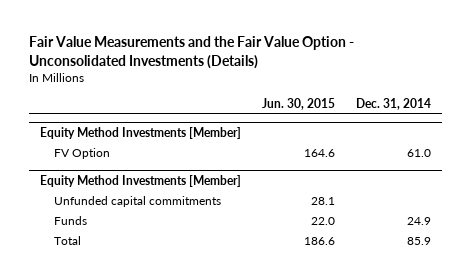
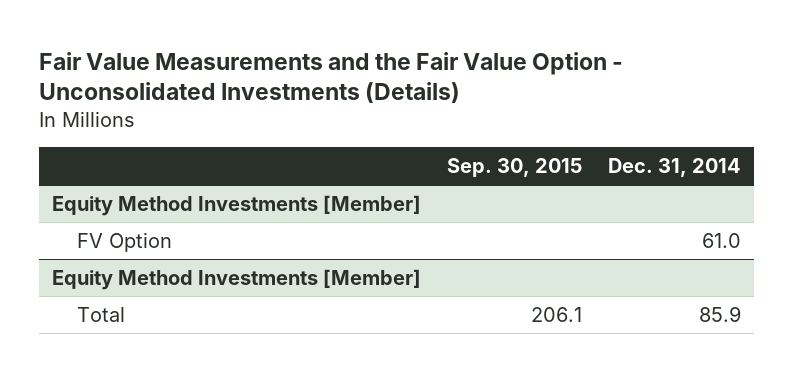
[261,97,335,110] Jun. 30, 2015 -> none
none -> [446,157,582,177] Sep. 30, 2015
[53,196,221,208] Unfunded capital commitments -> none
[53,216,87,226] Funds -> none

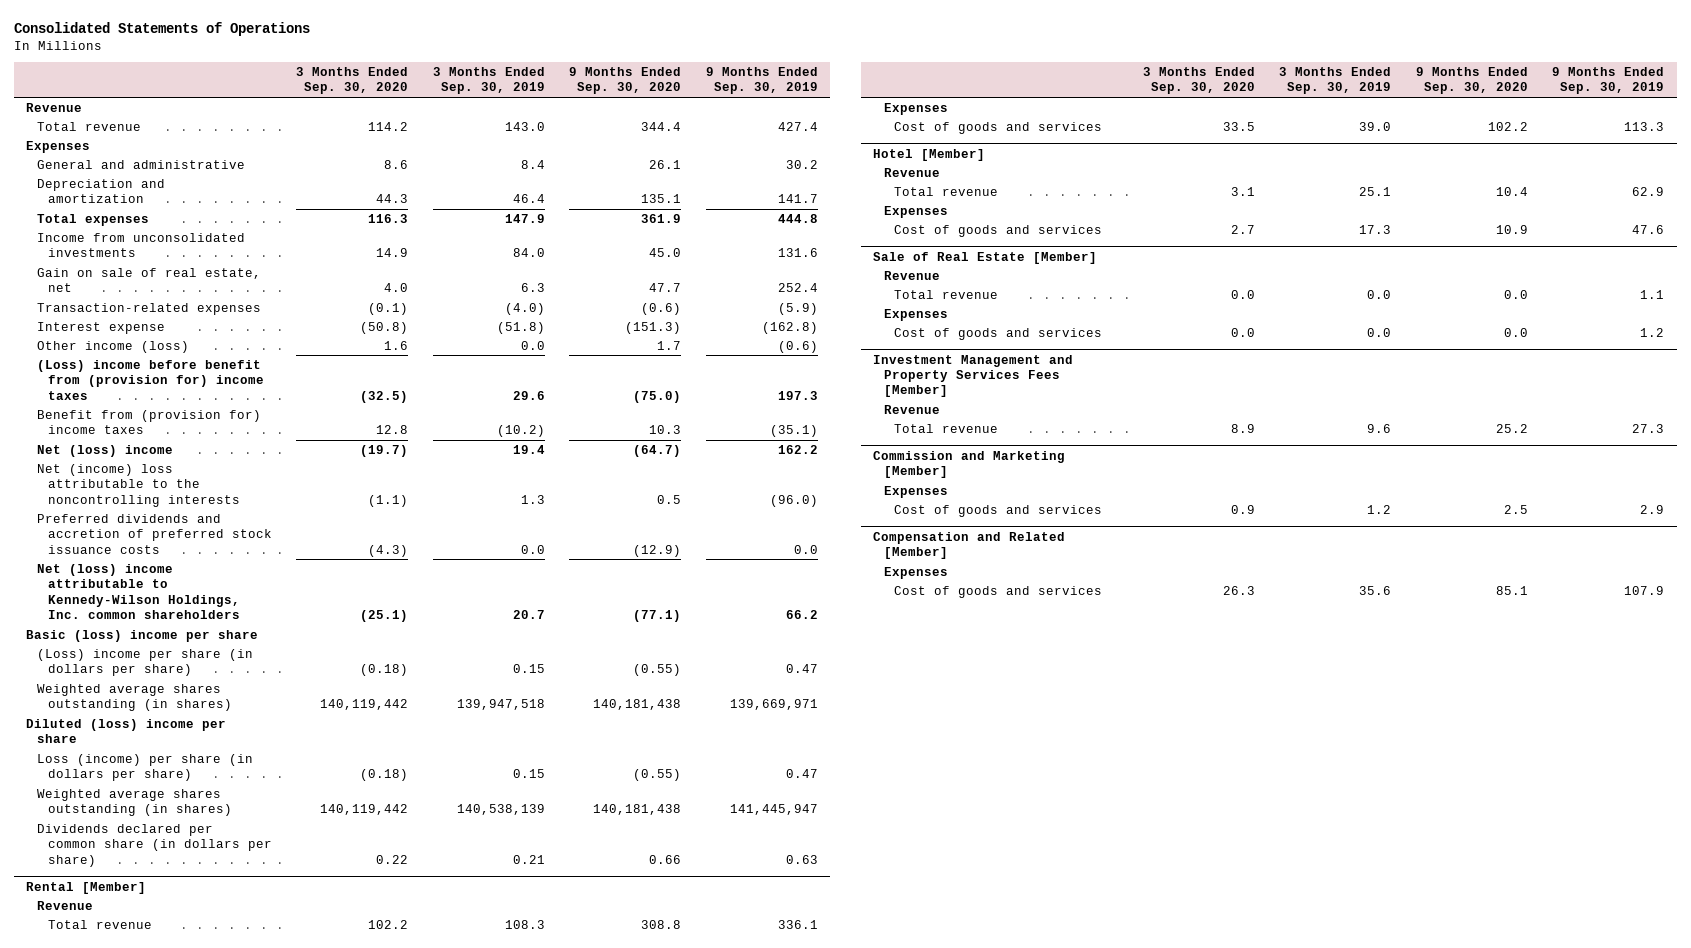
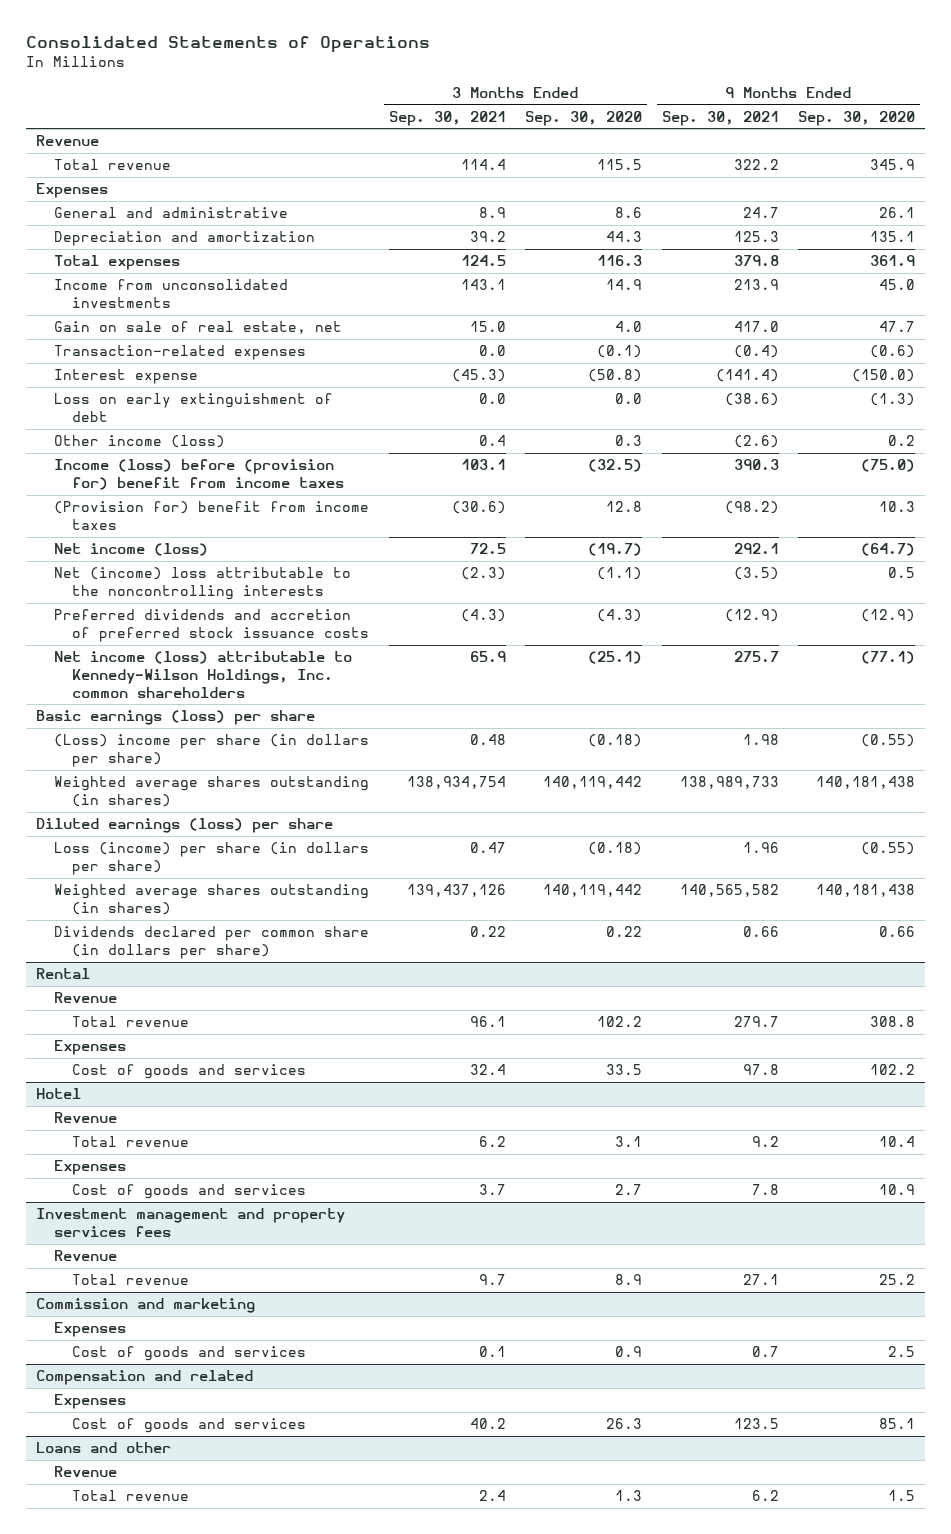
[432,66,545,95] 3 Months Ended Sep. 30, 2019 -> none
[705,66,818,95] 9 Months Ended Sep. 30, 2019 -> none
none -> [388,110,506,126] Sep. 30, 2021
none -> [661,110,779,126] Sep. 30, 2021
[368,121,409,131] 114.2 -> [597,159,643,171] 115.5
[641,121,682,131] 344.4 -> [870,159,916,171] 345.9
[625,321,682,334] (151.3) -> [852,369,916,383] (150.0)
none -> [53,393,333,422] Loss on early extinguishment of debt
[384,340,409,350] 1.6 -> [615,435,643,447] 0.3
[657,340,682,350] 1.7 -> [888,435,916,447] 0.2
[37,359,264,400] (Loss) income before benefit from (provision for) income taxes -> [53,459,344,490] Income (loss) before (provision for) benefit from income taxes
[37,409,262,435] Benefit from (provision for) income taxes -> [53,501,369,530] (Provision for) benefit from income taxes
[37,444,174,457] Net (loss) income -> [53,543,208,557] Net income (loss)
[37,563,240,620] Net (loss) income attributable to Kennedy-Wilson Holdings, Inc. common shareholders -> [53,651,352,698] Net income (loss) attributable to Kennedy-Wilson Holdings, Inc. common shareholders
[26,629,259,642] Basic (loss) income per share -> [35,710,315,726] Basic earnings (loss) per share
[26,718,227,744] Diluted (loss) income per share -> [35,818,333,834] Diluted earnings (loss) per share
[26,881,147,894] Rental [Member] -> [35,968,90,980] Rental
[872,148,985,161] Hotel [Member] -> [35,1088,81,1100] Hotel
[872,251,1097,264] Sale of Real Estate [Member] -> none
[883,270,940,280] Revenue -> none
[894,289,999,299] Total revenue -> none
[883,308,948,321] Expenses -> none
[894,327,1103,340] Cost of goods and services -> none
[872,354,1073,398] Investment Management and Property Services Fees [Member] -> [35,1208,345,1237] Investment management and property services fees
[872,450,1065,478] Commission and Marketing [Member] -> [35,1298,255,1314] Commission and marketing
[872,531,1065,559] Compensation and Related [Member] -> [35,1370,253,1386] Compensation and related
none -> [35,1442,171,1454] Loans and other
none -> [53,1466,117,1478] Revenue
none -> [71,1490,189,1502] Total revenue

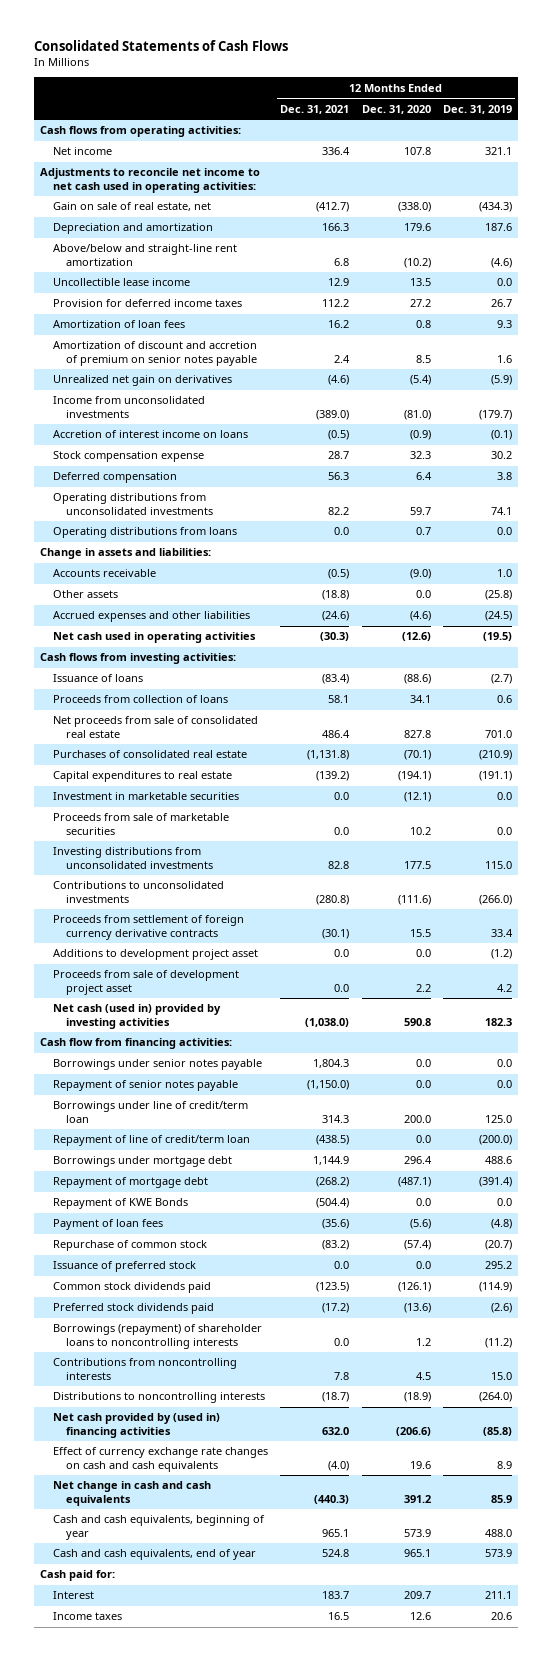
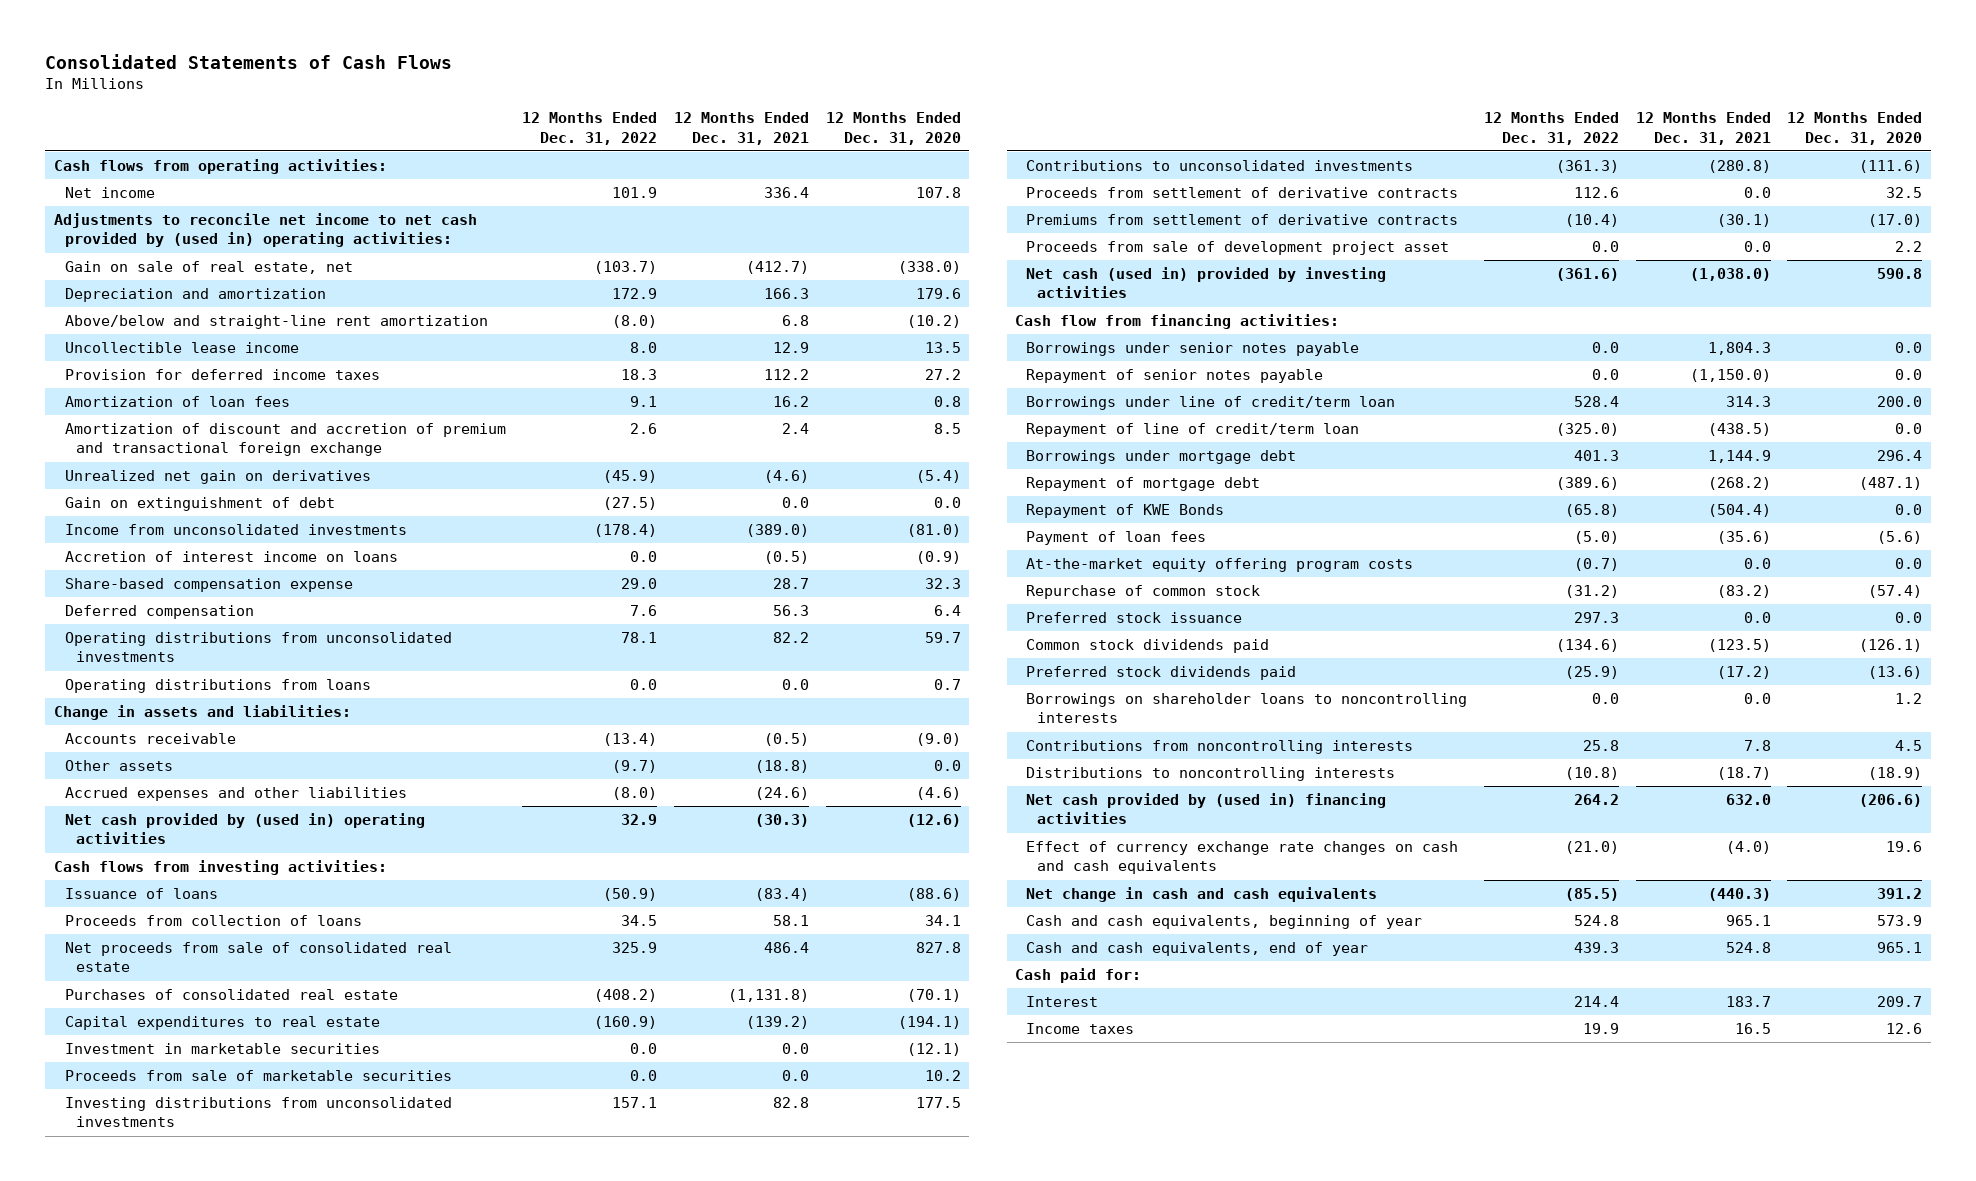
[443,104,513,114] Dec. 31, 2019 -> none
none -> [522,112,658,145] 12 Months Ended Dec. 31, 2022
[39,168,260,193] Adjustments to reconcile net income to net cash used in operating activities: -> [53,213,477,248] Adjustments to reconcile net income to net cash provided by (used in) operating activities:
[52,341,257,366] Amortization of discount and accretion of premium on senior notes payable -> [64,423,506,457] Amortization of discount and accretion of premium and transactional foreign exchange
none -> [64,497,335,512] Gain on extinguishment of debt
[52,451,204,463] Stock compensation expense -> [64,578,353,593] Share-based compensation expense
[52,632,256,644] Net cash used in operating activities -> [64,813,425,845] Net cash provided by (used in) operating activities
[52,949,258,961] Additions to development project asset -> none
none -> [1026,187,1459,199] Proceeds from settlement of derivative contracts
[52,915,244,940] Proceeds from settlement of foreign currency derivative contracts -> [1026,214,1459,226] Premiums from settlement of derivative contracts
[409,928,431,937] 15.5 -> [1868,214,1923,228] (17.0)
none -> [1026,558,1414,573] At-the-market equity offering program costs
[52,1261,196,1273] Issuance of preferred stock -> [1026,612,1243,624] Preferred stock issuance
[52,1324,262,1349] Borrowings (repayment) of shareholder loans to noncontrolling interests -> [1026,693,1468,724] Borrowings on shareholder loans to noncontrolling interests

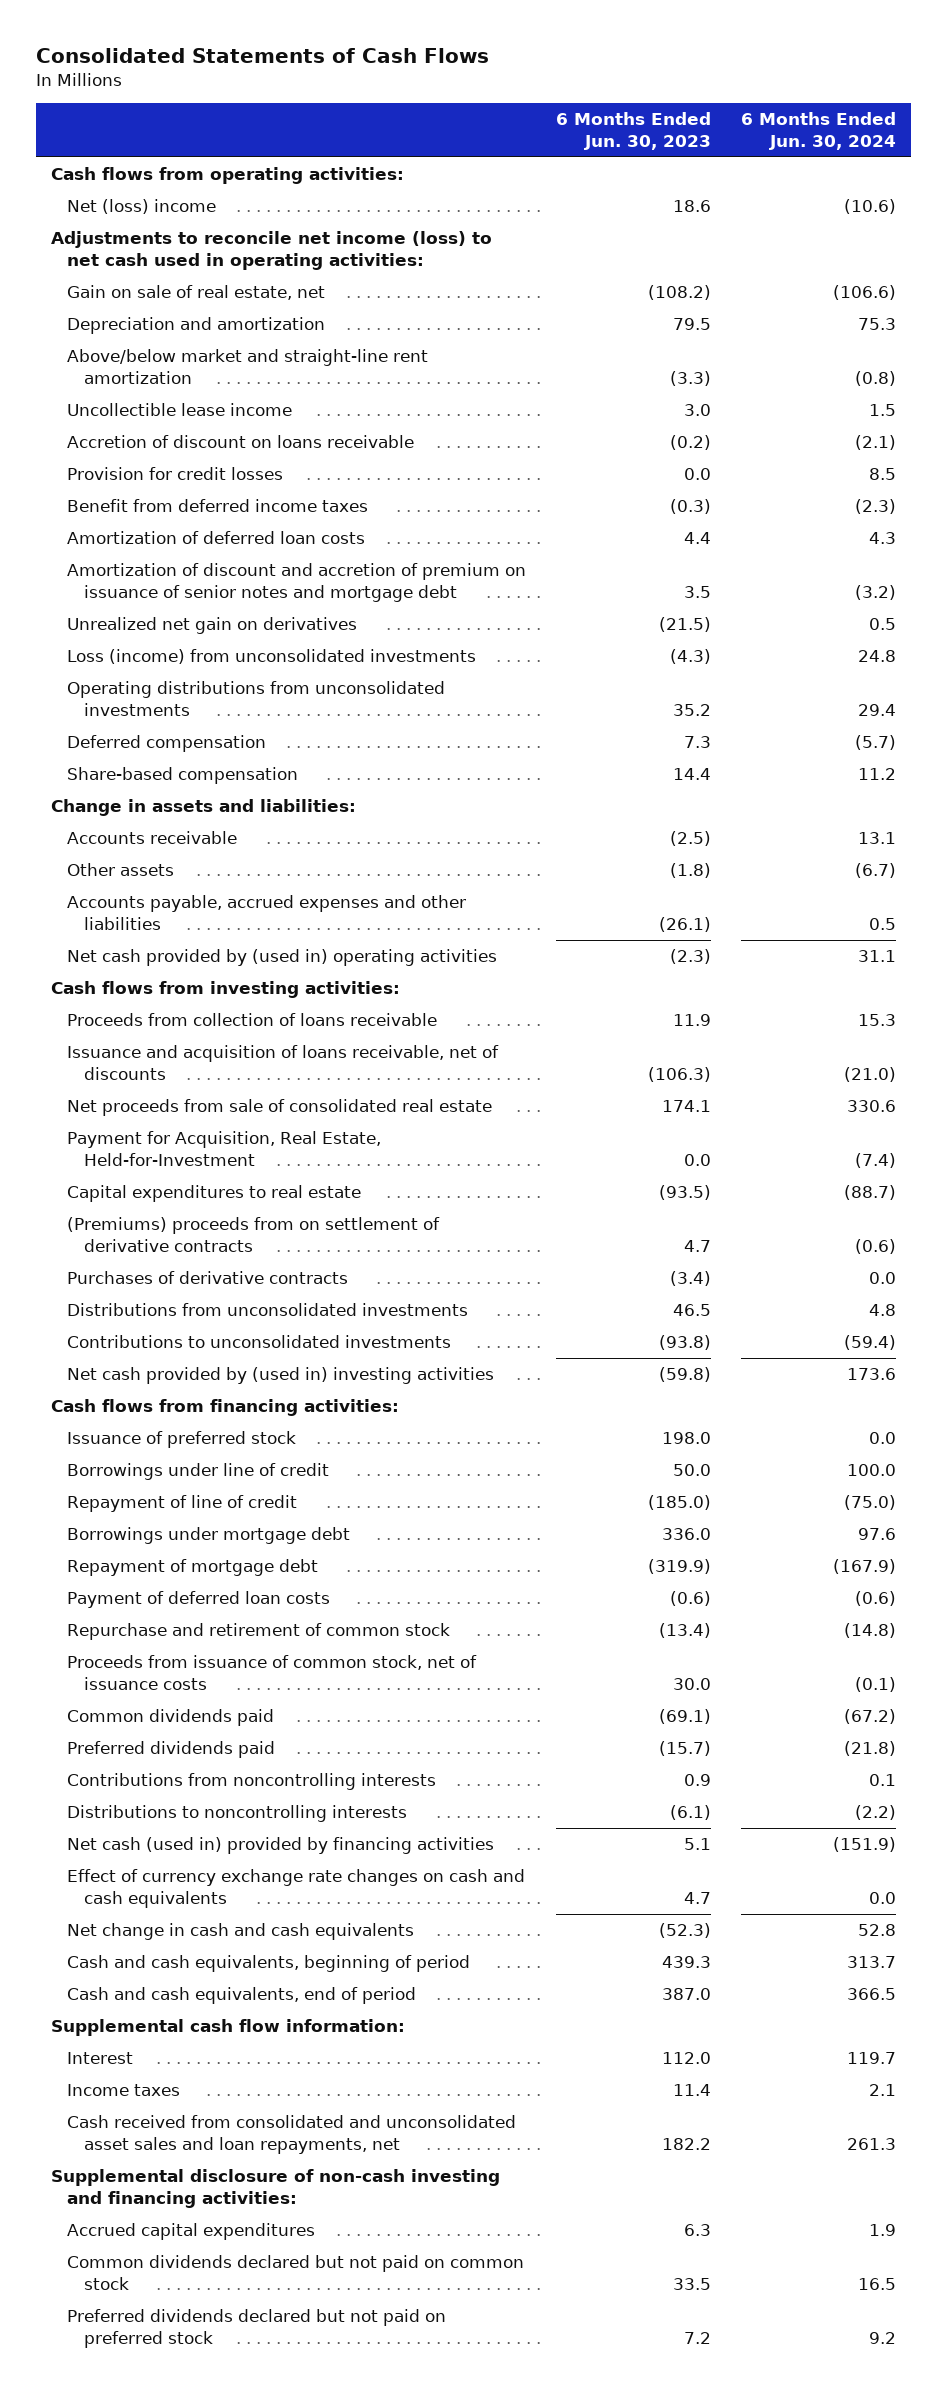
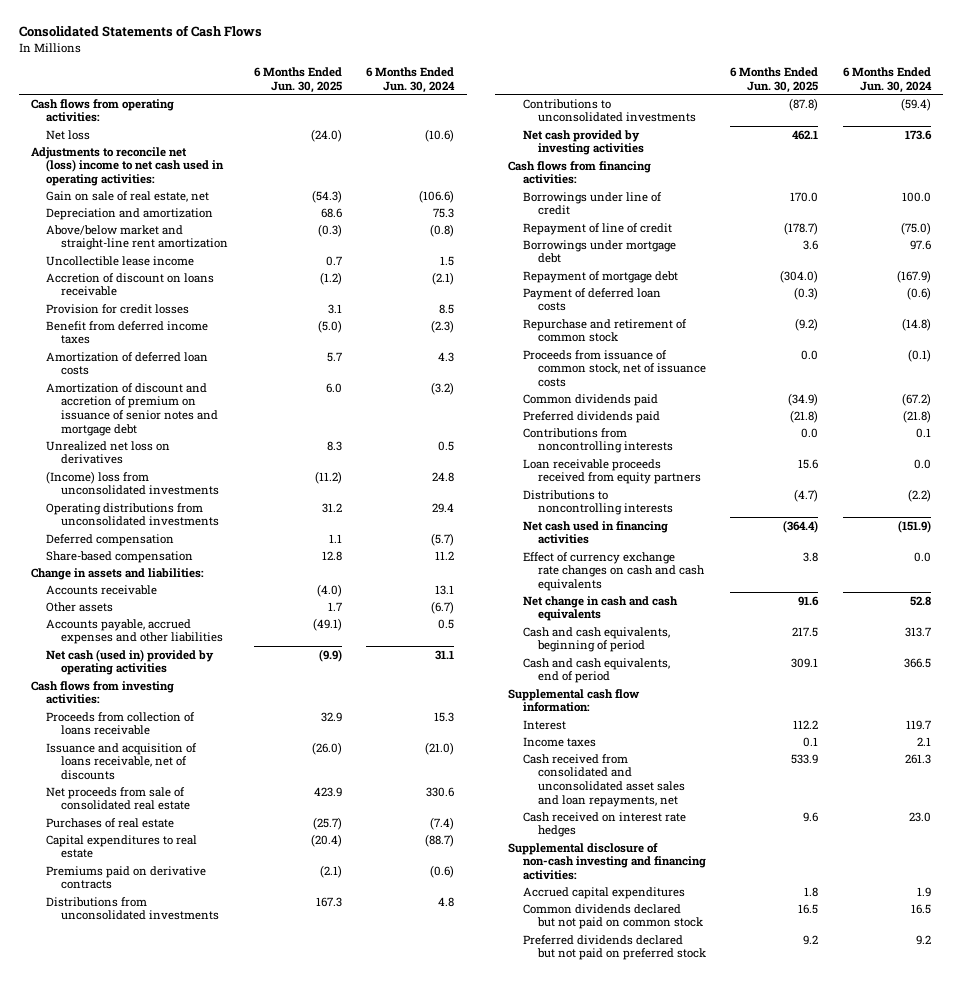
[556,112,712,151] 6 Months Ended Jun. 30, 2023 -> none
none -> [253,67,342,93] 6 Months Ended Jun. 30, 2025
[67,199,217,215] Net (loss) income -> [45,129,90,140] Net loss
[51,231,493,271] Adjustments to reconcile net income (loss) to net cash used in operating activities: -> [31,146,224,186] Adjustments to reconcile net (loss) income to net cash used in operating activities:
[67,617,358,635] Unrealized net gain on derivatives -> [45,440,170,465] Unrealized net loss on derivatives
[67,649,477,665] Loss (income) from unconsolidated investments -> [45,470,219,496] (Income) loss from unconsolidated investments
[67,949,498,967] Net cash provided by (used in) operating activities -> [45,648,214,676] Net cash (used in) provided by operating activities
[67,1131,382,1167] Payment for Acquisition, Real Estate, Held-for-Investment -> [45,817,174,828] Purchases of real estate
[67,1271,349,1285] Purchases of derivative contracts -> none
[67,1217,441,1253] (Premiums) proceeds from on settlement of derivative contracts -> [45,865,206,890] Premiums paid on derivative contracts
[67,1367,495,1385] Net cash provided by (used in) investing activities -> [522,129,644,156] Net cash provided by investing activities
[67,1431,297,1449] Issuance of preferred stock -> none
none -> [522,458,701,485] Loan receivable proceeds received from equity partners
[67,1837,495,1855] Net cash (used in) provided by financing activities -> [522,520,668,545] Net cash used in financing activities
none -> [522,811,686,838] Cash received on interest rate hedges

